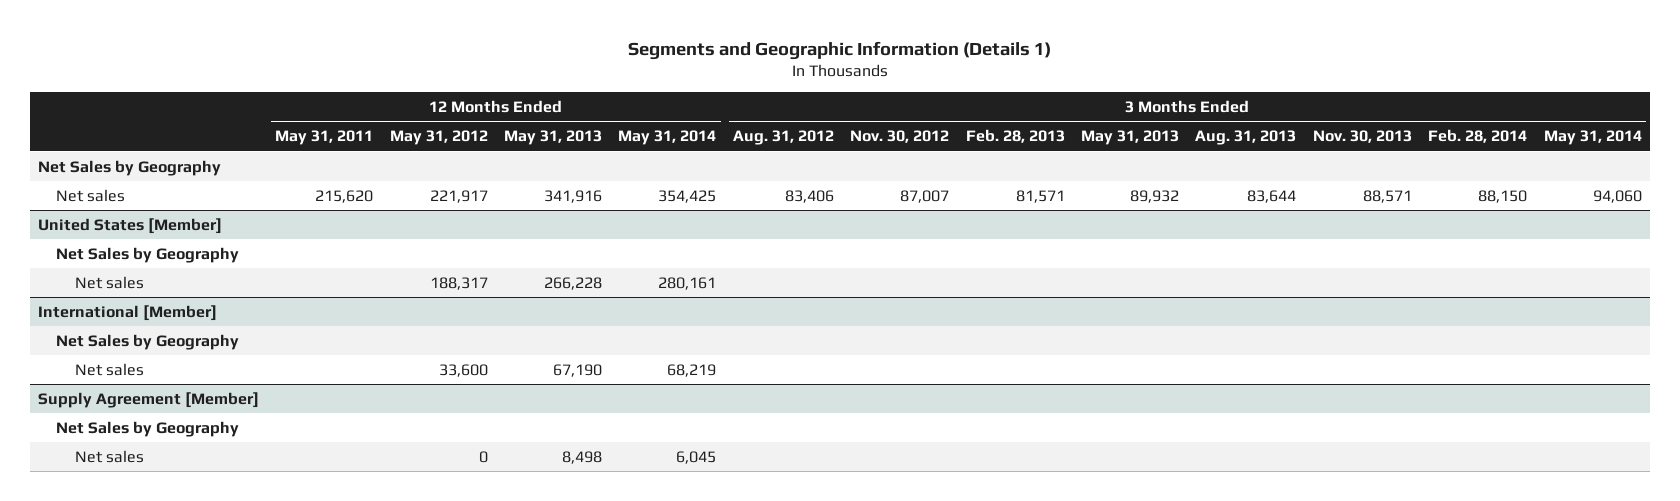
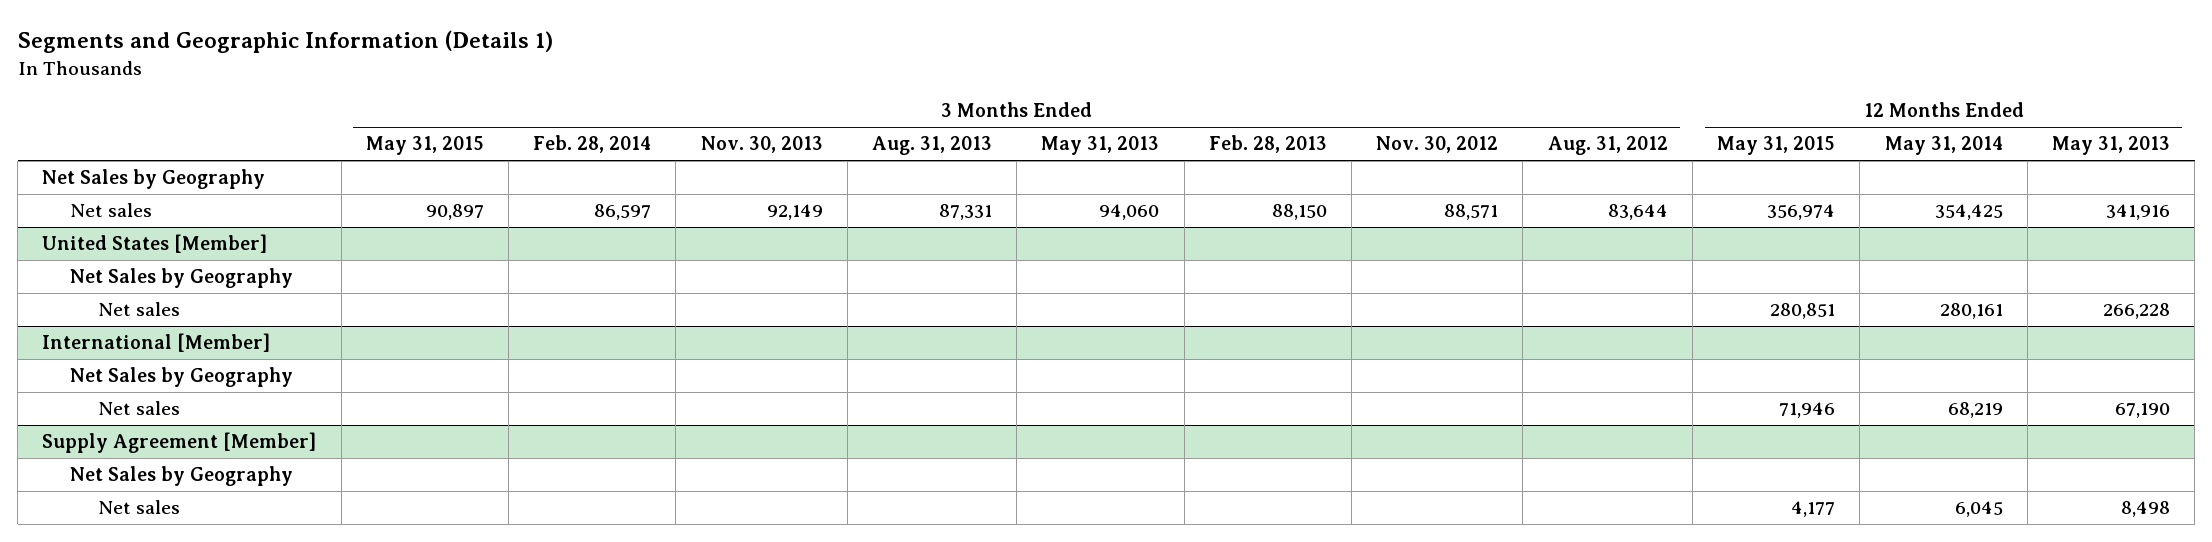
[275,130,374,146] May 31, 2011 -> none
[389,130,488,146] May 31, 2012 -> none
[1543,130,1642,146] May 31, 2014 -> none
none -> [365,136,484,156] May 31, 2015
none -> [1717,136,1836,156] May 31, 2015
[784,189,834,203] 83,406 -> [1607,204,1668,221] 83,644
[900,189,950,203] 87,007 -> [1444,204,1499,221] 88,571
[1015,189,1065,203] 81,571 -> [1271,204,1327,221] 88,150
[1130,189,1180,203] 89,932 -> [1099,204,1160,221] 94,060
[1247,189,1297,203] 83,644 -> [939,204,993,221] 87,331
[1362,189,1412,203] 88,571 -> [766,204,823,221] 92,149
[1478,189,1528,203] 88,150 -> [594,204,652,221] 86,597

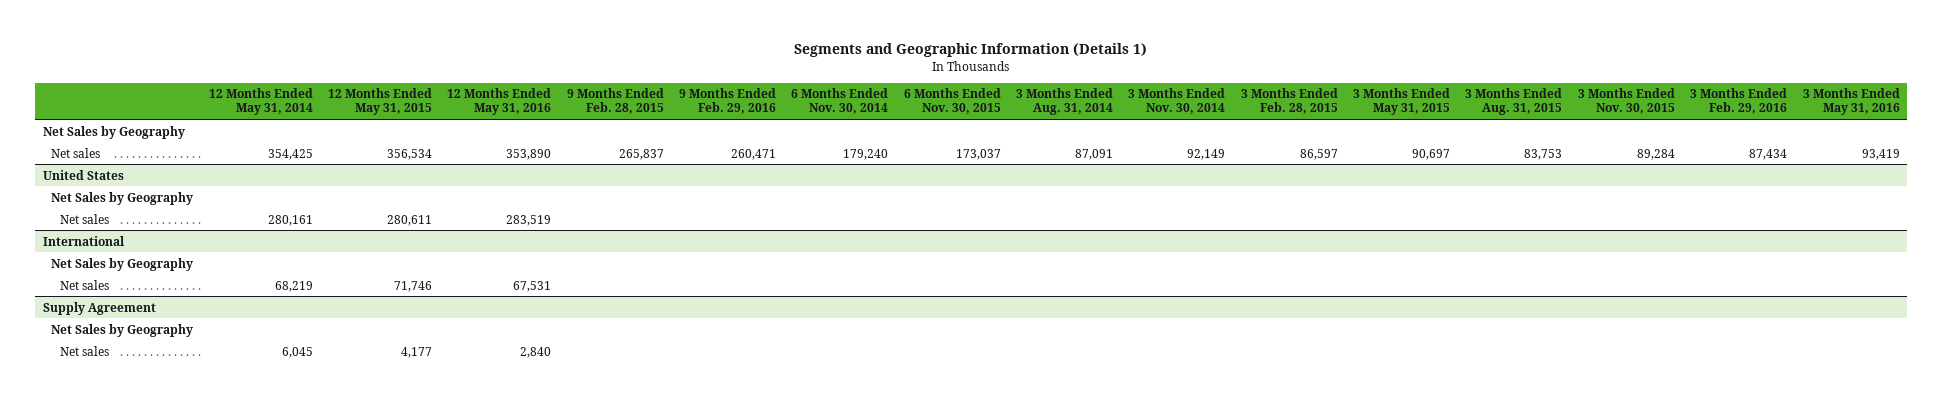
[533,135,652,154] Feb. 28, 2014 -> none
[700,136,823,154] Nov. 30, 2013 -> none
[872,136,993,156] Aug. 31, 2013 -> none
[1041,136,1160,156] May 31, 2013 -> none
[1208,135,1327,154] Feb. 28, 2013 -> none
[1376,136,1499,154] Nov. 30, 2012 -> none
[1547,136,1668,156] Aug. 31, 2012 -> none
[2051,136,2170,156] May 31, 2013 -> none
none -> [447,88,552,116] 12 Months Ended May 31, 2016
none -> [566,88,664,115] 9 Months Ended Feb. 28, 2015
none -> [679,88,777,115] 9 Months Ended Feb. 29, 2016
none -> [791,88,889,115] 6 Months Ended Nov. 30, 2014
none -> [903,88,1001,115] 6 Months Ended Nov. 30, 2015
none -> [1016,88,1114,116] 3 Months Ended Aug. 31, 2014
none -> [1128,88,1226,115] 3 Months Ended Nov. 30, 2014
none -> [1240,88,1338,115] 3 Months Ended Feb. 28, 2015
none -> [1465,88,1563,116] 3 Months Ended Aug. 31, 2015
none -> [1577,88,1675,115] 3 Months Ended Nov. 30, 2015
none -> [1690,88,1788,115] 3 Months Ended Feb. 29, 2016
none -> [1802,88,1900,116] 3 Months Ended May 31, 2016
[425,204,484,221] 90,897 -> [1412,148,1451,160] 90,697
[1767,204,1836,221] 356,974 -> [387,148,433,160] 356,534
[42,234,268,254] United States [Member] -> [42,169,124,180] United States
[1770,303,1836,320] 280,851 -> [387,214,433,226] 280,611
[42,333,271,353] International [Member] -> [42,235,125,246] International
[1779,402,1836,419] 71,946 -> [394,280,433,292] 71,746
[42,432,317,454] Supply Agreement [Member] -> [42,301,156,315] Supply Agreement

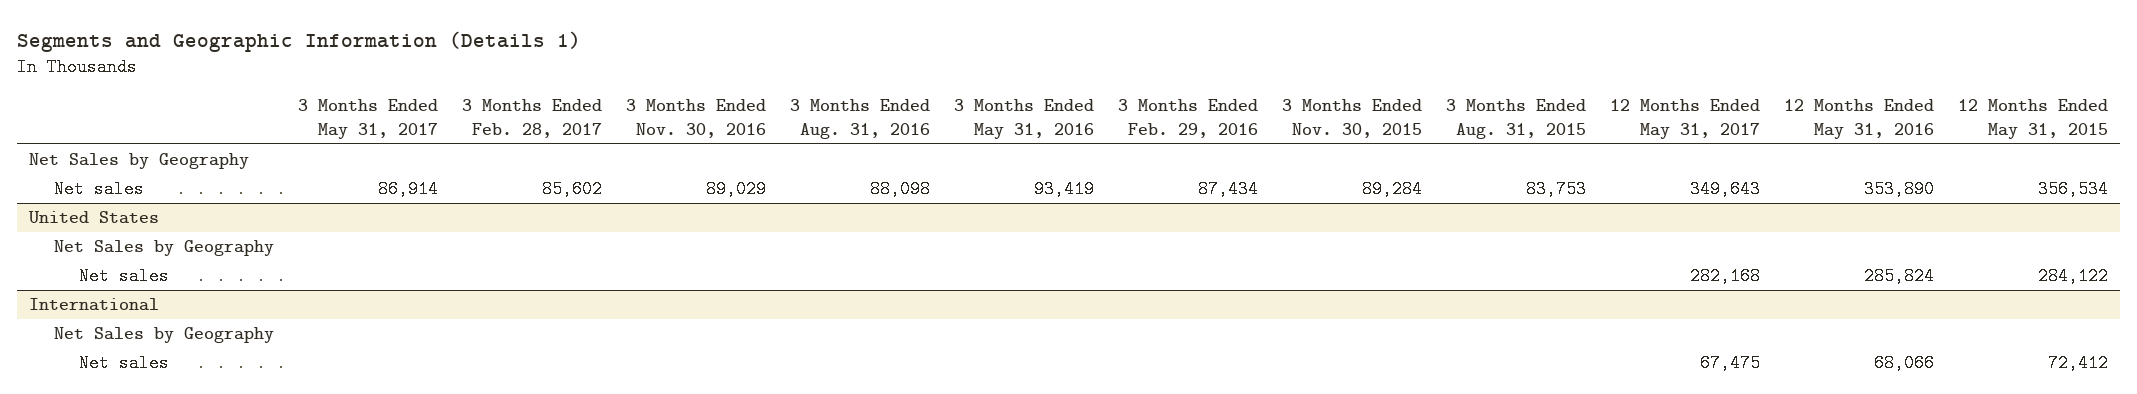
[208,88,313,116] 12 Months Ended May 31, 2014 -> none
[566,88,664,115] 9 Months Ended Feb. 28, 2015 -> none
[679,88,777,115] 9 Months Ended Feb. 29, 2016 -> none
[791,88,889,115] 6 Months Ended Nov. 30, 2014 -> none
[903,88,1001,115] 6 Months Ended Nov. 30, 2015 -> none
[1016,88,1114,116] 3 Months Ended Aug. 31, 2014 -> none
[1128,88,1226,115] 3 Months Ended Nov. 30, 2014 -> none
[1240,88,1338,115] 3 Months Ended Feb. 28, 2015 -> none
[1353,88,1451,116] 3 Months Ended May 31, 2015 -> none
none -> [297,99,438,140] 3 Months Ended May 31, 2017
none -> [461,99,602,139] 3 Months Ended Feb. 28, 2017
none -> [625,99,766,139] 3 Months Ended Nov. 30, 2016
none -> [789,99,930,140] 3 Months Ended Aug. 31, 2016
none -> [1609,99,1760,140] 12 Months Ended May 31, 2017
[387,214,433,226] 280,611 -> [2037,267,2108,286] 284,122
[506,214,552,226] 283,519 -> [1863,267,1934,286] 285,824
[42,301,156,315] Supply Agreement -> none
[51,323,194,337] Net Sales by Geography -> none
[60,345,110,356] Net sales -> none
[394,280,433,292] 71,746 -> [2047,354,2108,373] 72,412
[513,280,552,292] 67,531 -> [1873,354,1934,373] 68,066

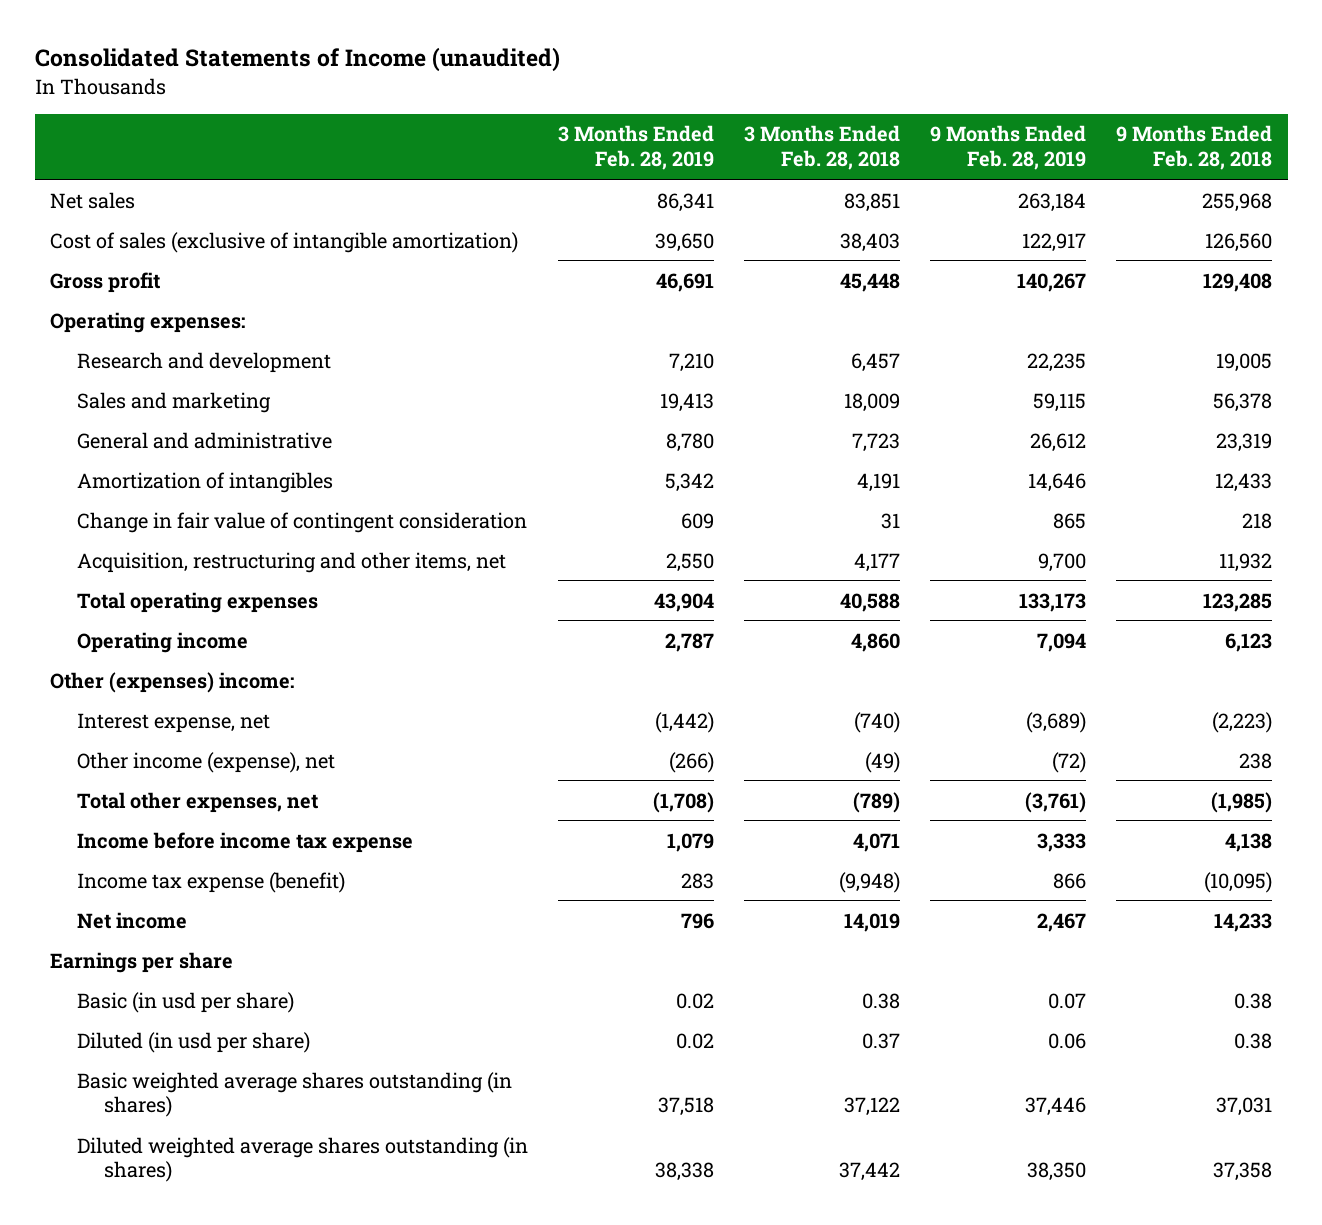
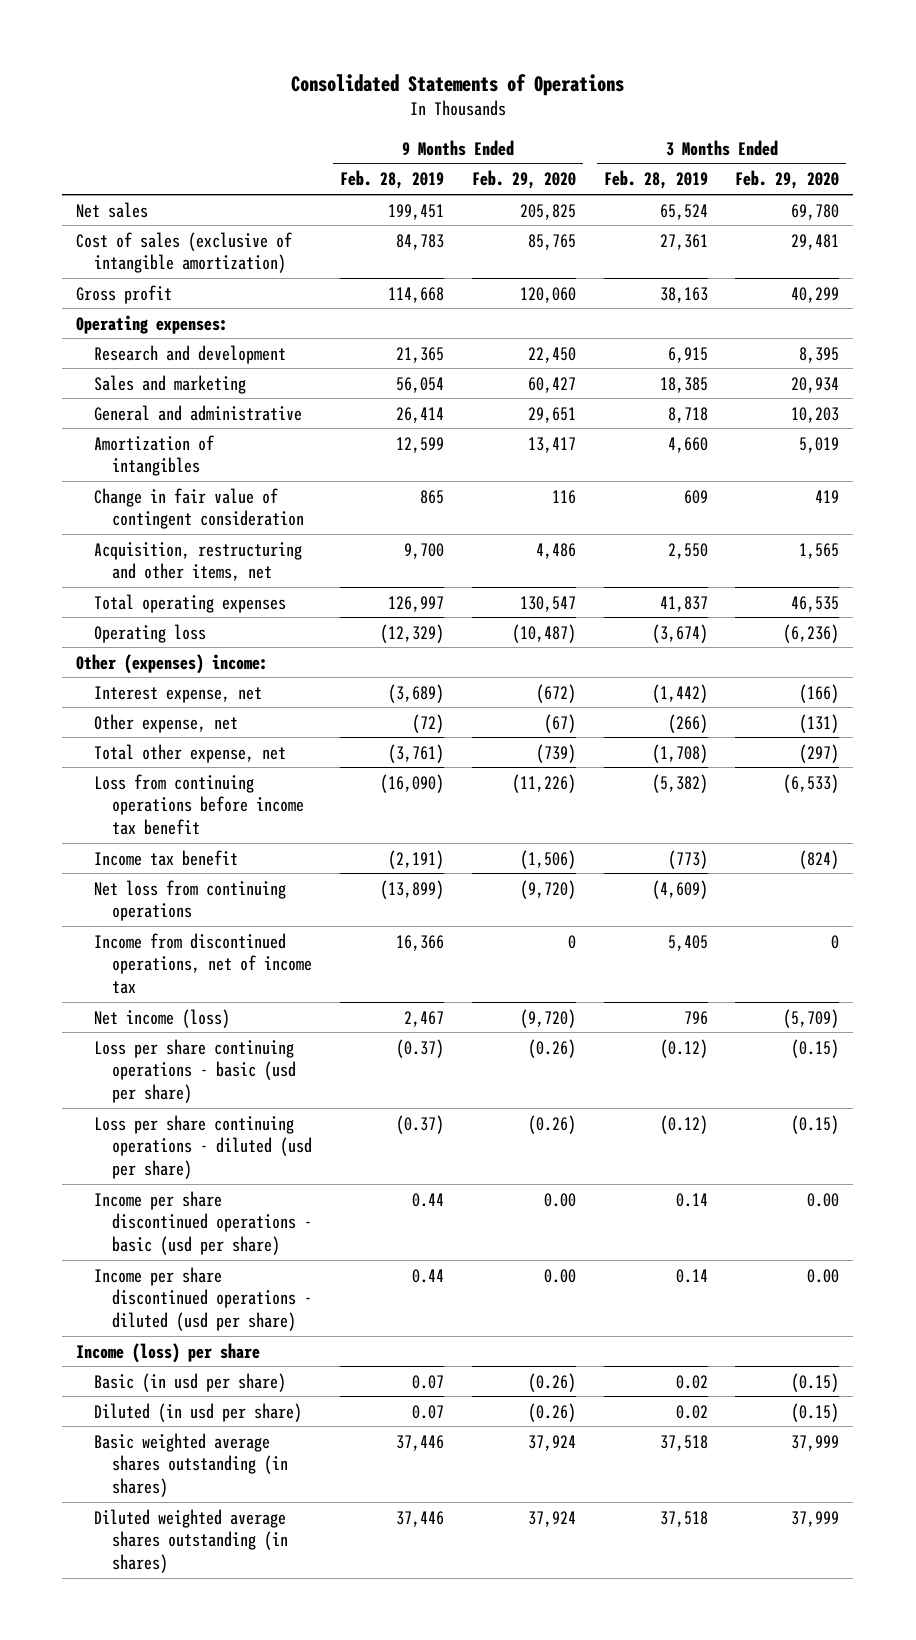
[34,47,560,73] Consolidated Statements of Income (unaudited) -> [290,73,624,96] Consolidated Statements of Operations
[744,125,901,171] 3 Months Ended Feb. 28, 2018 -> none
[1116,125,1273,171] 9 Months Ended Feb. 28, 2018 -> none
none -> [471,170,576,190] Feb. 29, 2020
none -> [735,170,840,190] Feb. 29, 2020
[657,192,715,212] 86,341 -> [659,203,708,220] 65,524
[1018,192,1087,212] 263,184 -> [388,203,445,220] 199,451
[655,232,715,252] 39,650 -> [659,233,708,250] 27,361
[1022,232,1087,252] 122,917 -> [396,233,445,250] 84,783
[656,272,715,292] 46,691 -> [659,286,708,303] 38,163
[1017,272,1087,292] 140,267 -> [388,286,445,303] 114,668
[669,352,715,372] 7,210 -> [667,346,708,363] 6,915
[1027,352,1087,372] 22,235 -> [396,346,445,363] 21,365
[660,392,715,412] 19,413 -> [659,376,708,393] 18,385
[1033,392,1087,412] 59,115 -> [396,376,445,393] 56,054
[666,432,715,452] 8,780 -> [667,406,708,423] 8,718
[1030,432,1087,452] 26,612 -> [396,406,445,423] 26,414
[665,472,715,492] 5,342 -> [667,436,708,453] 4,660
[1028,472,1087,492] 14,646 -> [396,436,445,453] 12,599
[654,592,715,612] 43,904 -> [659,595,708,612] 41,837
[1019,592,1087,612] 133,173 -> [388,595,445,612] 126,997
[77,631,249,653] Operating income -> [94,623,207,643] Operating loss
[665,632,715,652] 2,787 -> [651,623,708,643] (3,674)
[1037,632,1087,652] 7,094 -> [380,623,445,643] (12,329)
[77,751,336,773] Other income (expense), net -> [94,713,239,733] Other expense, net
[77,791,319,813] Total other expenses, net -> [94,743,287,763] Total other expense, net
[77,831,414,853] Income before income tax expense -> [94,773,305,836] Loss from continuing operations before income tax benefit
[667,832,715,852] 1,079 -> [651,773,708,793] (5,382)
[1037,832,1087,852] 3,333 -> [380,773,445,793] (16,090)
[77,871,346,893] Income tax expense (benefit) -> [94,849,239,866] Income tax benefit
[681,872,715,889] 283 -> [667,849,708,869] (773)
[1053,872,1087,889] 866 -> [388,849,445,869] (2,191)
none -> [94,879,287,922] Net loss from continuing operations
none -> [94,932,313,995] Income from discontinued operations, net of income tax
[77,911,188,929] Net income -> [94,1008,231,1028] Net income (loss)
none -> [94,1038,297,1104] Loss per share continuing operations - basic (usd per share)
none -> [94,1114,313,1180] Loss per share continuing operations - diluted (usd per share)
none -> [94,1190,313,1256] Income per share discontinued operations - basic (usd per share)
none -> [94,1266,313,1332] Income per share discontinued operations - diluted (usd per share)
[49,951,233,973] Earnings per share -> [76,1342,261,1363] Income (loss) per share
[1048,1032,1087,1049] 0.06 -> [412,1404,445,1419] 0.07
[655,1162,715,1182] 38,338 -> [659,1510,708,1527] 37,518
[1027,1162,1087,1182] 38,350 -> [396,1510,445,1527] 37,446

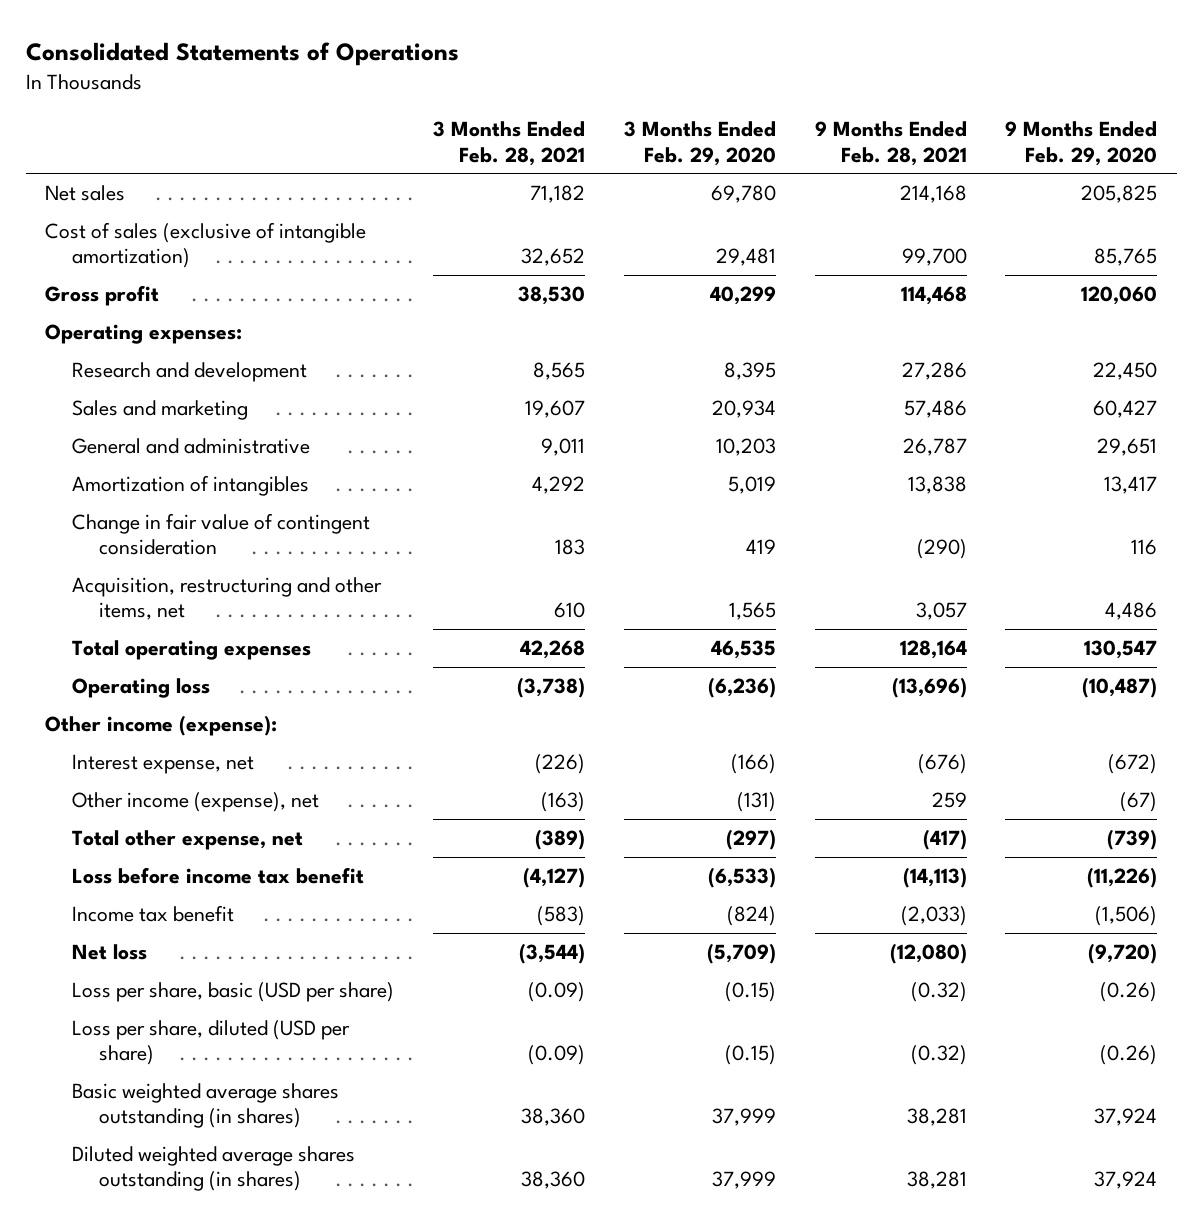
[340,170,445,190] Feb. 28, 2019 -> none
[603,170,708,190] Feb. 28, 2019 -> none
none -> [433,121,586,166] 3 Months Ended Feb. 28, 2021
none -> [814,121,967,166] 9 Months Ended Feb. 28, 2021
[76,653,269,674] Other (expenses) income: -> [45,714,278,736] Other income (expense):
[94,713,239,733] Other expense, net -> [72,791,320,812] Other income (expense), net
[94,773,305,836] Loss from continuing operations before income tax benefit -> [72,866,365,884] Loss before income tax benefit
[94,879,287,922] Net loss from continuing operations -> none
[94,932,313,995] Income from discontinued operations, net of income tax -> none
[94,1038,297,1104] Loss per share continuing operations - basic (usd per share) -> none
[94,1114,313,1180] Loss per share continuing operations - diluted (usd per share) -> none
[94,1190,313,1256] Income per share discontinued operations - basic (usd per share) -> none
[94,1266,313,1332] Income per share discontinued operations - diluted (usd per share) -> none
[76,1342,261,1363] Income (loss) per share -> none
[94,1008,231,1028] Net income (loss) -> [72,943,148,960] Net loss
[94,1372,287,1392] Basic (in usd per share) -> [72,981,395,1002] Loss per share, basic (USD per share)
[94,1402,303,1422] Diluted (in usd per share) -> [72,1019,351,1066] Loss per share, diluted (USD per share)

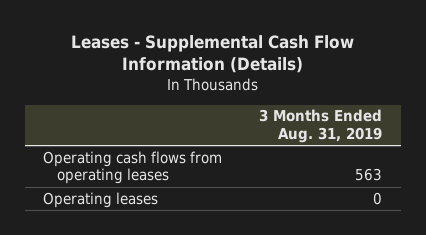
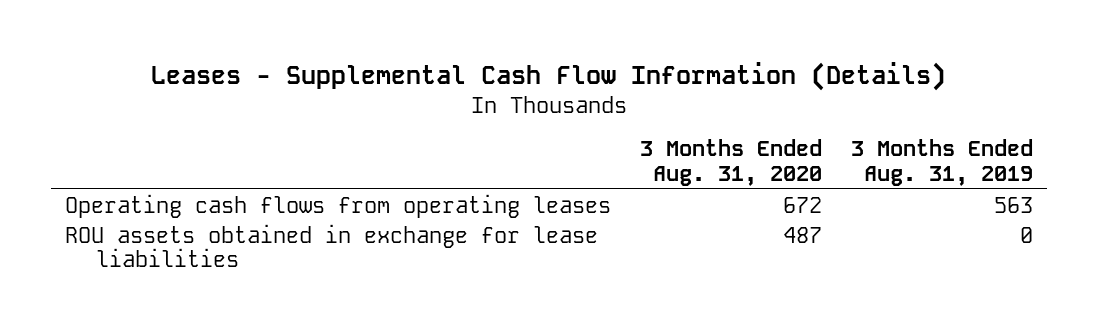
none -> [640,139,823,187] 3 Months Ended Aug. 31, 2020
[43,191,159,208] Operating leases -> [65,223,599,268] ROU assets obtained in exchange for lease liabilities

